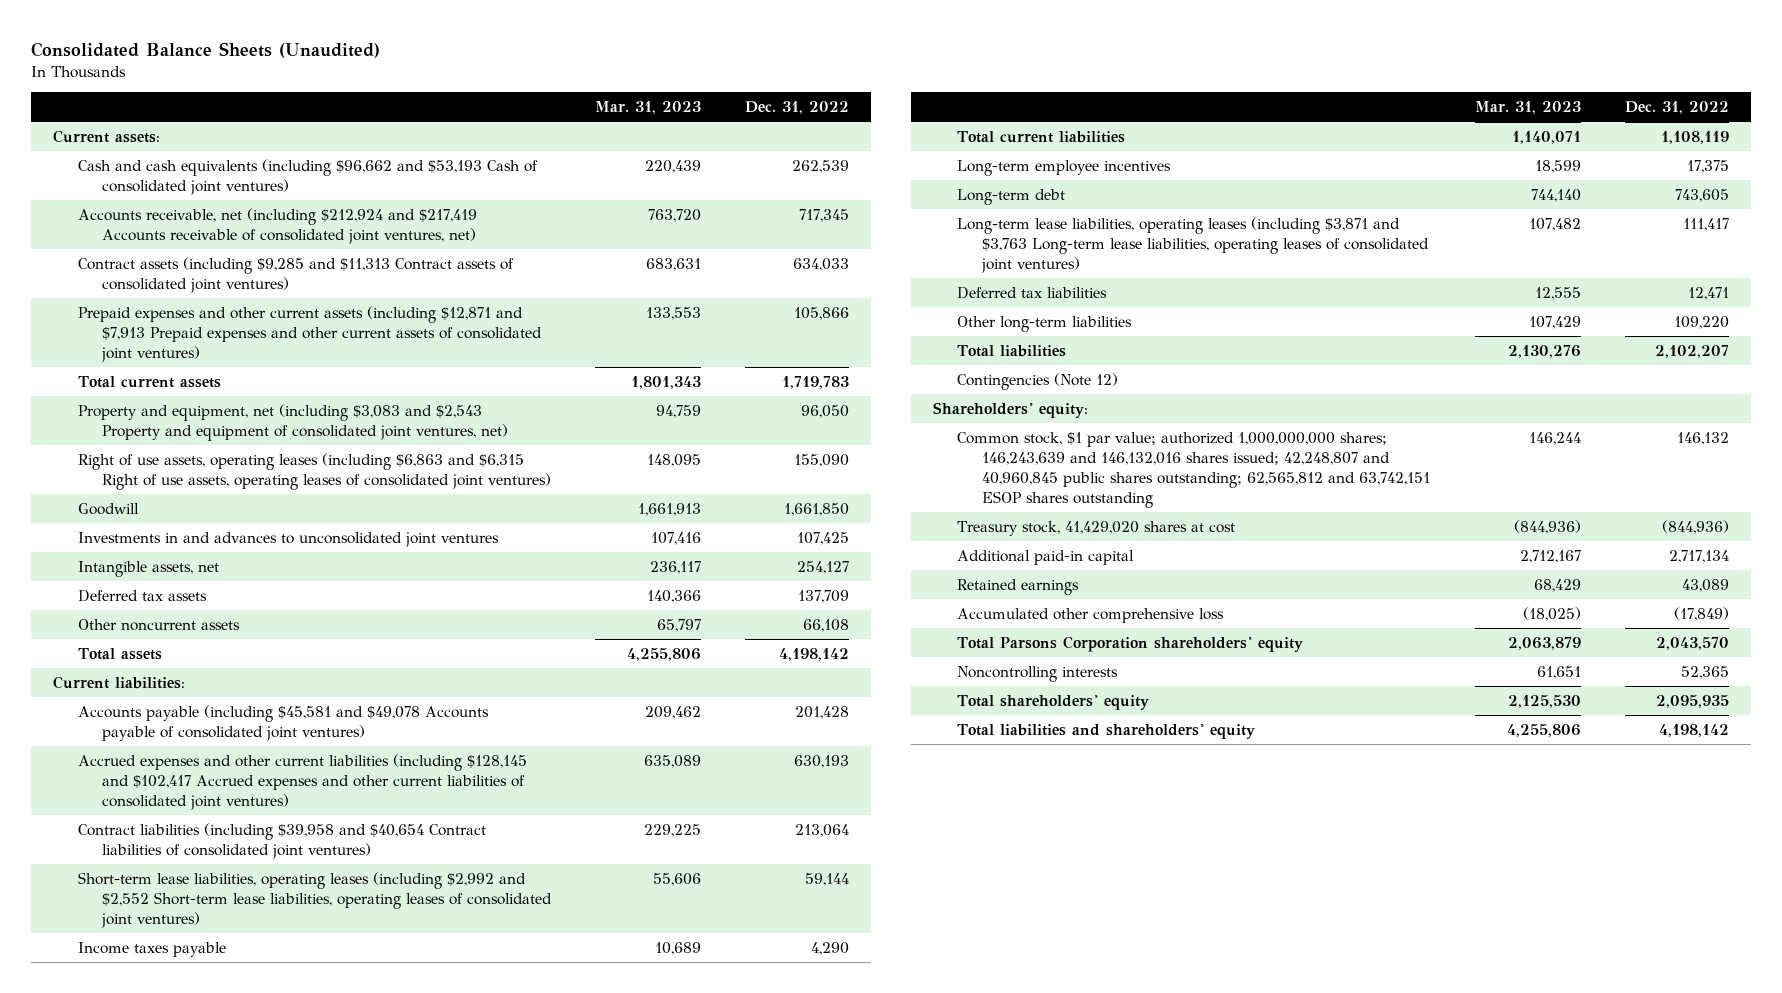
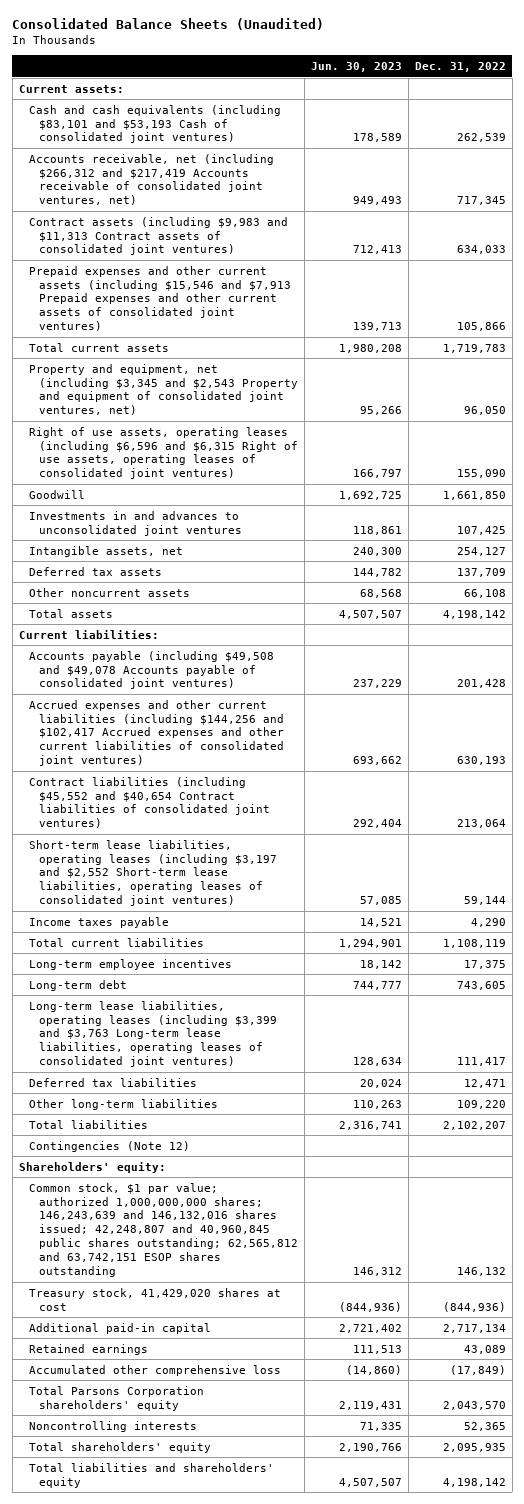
[595,101,702,115] Mar. 31, 2023 -> none
none -> [310,62,402,73] Jun. 30, 2023
[77,158,538,195] Cash and cash equivalents (including $96,662 and $53,193 Cash of consolidated joint ventures) -> [28,104,281,144] Cash and cash equivalents (including $83,101 and $53,193 Cash of consolidated joint ventures)
[77,207,477,244] Accounts receivable, net (including $212,924 and $217,419 Accounts receivable of consolidated joint ventures, net) -> [28,153,274,206] Accounts receivable, net (including $266,312 and $217,419 Accounts receivable of consolidated joint ventures, net)
[77,256,514,293] Contract assets (including $9,285 and $11,313 Contract assets of consolidated joint ventures) -> [28,216,288,256] Contract assets (including $9,983 and $11,313 Contract assets of consolidated joint ventures)
[77,305,543,362] Prepaid expenses and other current assets (including $12,871 and $7,913 Prepaid expenses and other current assets of consolidated joint ventures) -> [28,265,291,332] Prepaid expenses and other current assets (including $15,546 and $7,913 Prepaid expenses and other current assets of consolidated joint ventures)
[77,403,509,441] Property and equipment, net (including $3,083 and $2,543 Property and equipment of consolidated joint ventures, net) -> [28,363,298,416] Property and equipment, net (including $3,345 and $2,543 Property and equipment of consolidated joint ventures, net)
[77,452,552,490] Right of use assets, operating leases (including $6,863 and $6,315 Right of use assets, operating leases of consolidated joint ventures) -> [28,426,298,480] Right of use assets, operating leases (including $6,596 and $6,315 Right of use assets, operating leases of consolidated joint ventures)
[77,704,489,741] Accounts payable (including $45,581 and $49,078 Accounts payable of consolidated joint ventures) -> [28,650,274,690] Accounts payable (including $49,508 and $49,078 Accounts payable of consolidated joint ventures)
[77,753,527,810] Accrued expenses and other current liabilities (including $128,145 and $102,417 Accrued expenses and other current liabilities of consolidated joint ventures) -> [28,699,284,767] Accrued expenses and other current liabilities (including $144,256 and $102,417 Accrued expenses and other current liabilities of consolidated joint ventures)
[77,822,486,859] Contract liabilities (including $39,958 and $40,654 Contract liabilities of consolidated joint ventures) -> [28,776,270,829] Contract liabilities (including $45,552 and $40,654 Contract liabilities of consolidated joint ventures)
[77,871,553,928] Short-term lease liabilities, operating leases (including $2,992 and $2,552 Short-term lease liabilities, operating leases of consolidated joint ventures) -> [28,839,277,907] Short-term lease liabilities, operating leases (including $3,197 and $2,552 Short-term lease liabilities, operating leases of consolidated joint ventures)
[957,216,1429,273] Long-term lease liabilities, operating leases (including $3,871 and $3,763 Long-term lease liabilities, operating leases of consolidated joint ventures) -> [28,1000,277,1068] Long-term lease liabilities, operating leases (including $3,399 and $3,763 Long-term lease liabilities, operating leases of consolidated joint ventures)

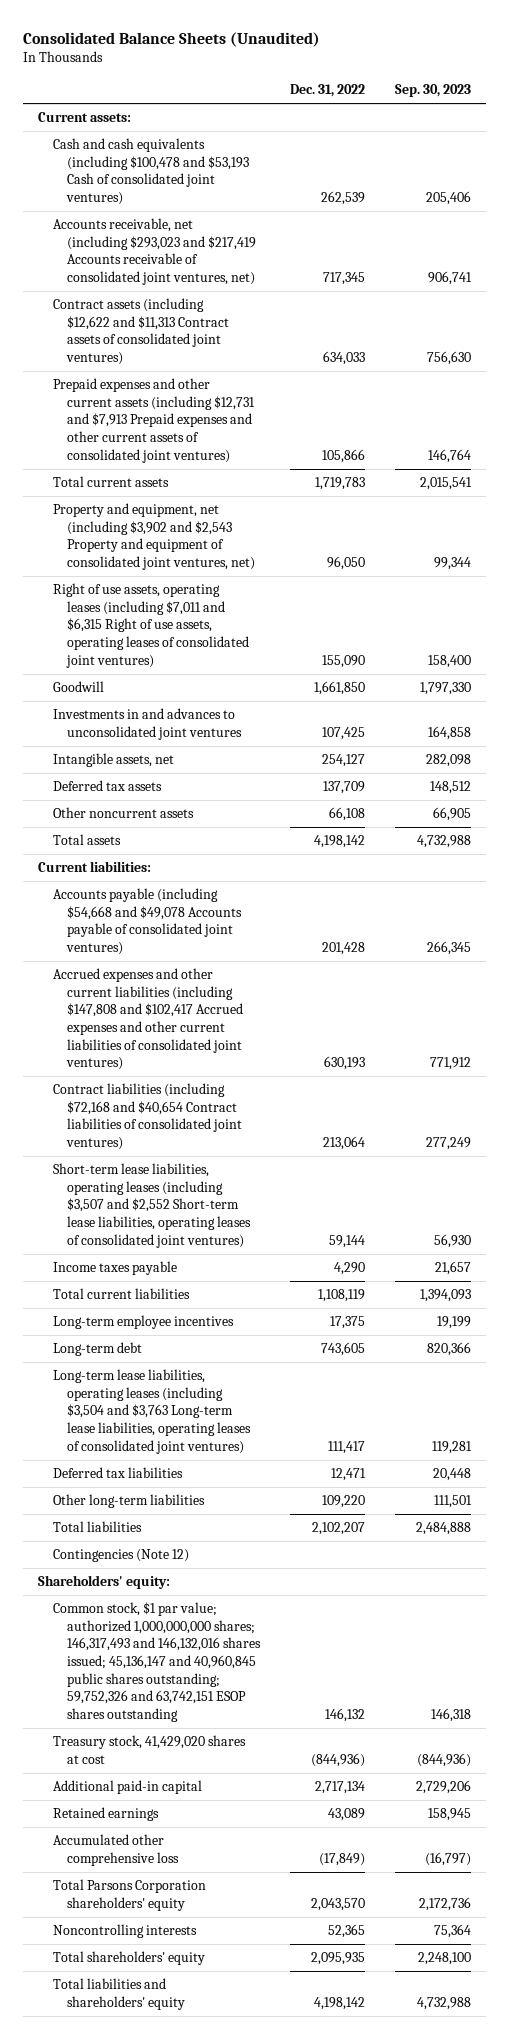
[310,62,402,73] Jun. 30, 2023 -> none
none -> [394,84,471,98] Sep. 30, 2023
[28,104,281,144] Cash and cash equivalents (including $83,101 and $53,193 Cash of consolidated joint ventures) -> [52,138,250,205] Cash and cash equivalents (including $100,478 and $53,193 Cash of consolidated joint ventures)
[28,153,274,206] Accounts receivable, net (including $266,312 and $217,419 Accounts receivable of consolidated joint ventures, net) -> [52,218,257,285] Accounts receivable, net (including $293,023 and $217,419 Accounts receivable of consolidated joint ventures, net)
[28,216,288,256] Contract assets (including $9,983 and $11,313 Contract assets of consolidated joint ventures) -> [52,298,230,365] Contract assets (including $12,622 and $11,313 Contract assets of consolidated joint ventures)
[28,265,291,332] Prepaid expenses and other current assets (including $15,546 and $7,913 Prepaid expenses and other current assets of consolidated joint ventures) -> [52,378,256,463] Prepaid expenses and other current assets (including $12,731 and $7,913 Prepaid expenses and other current assets of consolidated joint ventures)
[28,363,298,416] Property and equipment, net (including $3,345 and $2,543 Property and equipment of consolidated joint ventures, net) -> [52,503,256,570] Property and equipment, net (including $3,902 and $2,543 Property and equipment of consolidated joint ventures, net)
[28,426,298,480] Right of use assets, operating leases (including $6,596 and $6,315 Right of use assets, operating leases of consolidated joint ventures) -> [52,583,250,668] Right of use assets, operating leases (including $7,011 and $6,315 Right of use assets, operating leases of consolidated joint ventures)
[28,650,274,690] Accounts payable (including $49,508 and $49,078 Accounts payable of consolidated joint ventures) -> [52,888,243,955] Accounts payable (including $54,668 and $49,078 Accounts payable of consolidated joint ventures)
[28,699,284,767] Accrued expenses and other current liabilities (including $144,256 and $102,417 Accrued expenses and other current liabilities of consolidated joint ventures) -> [52,968,244,1071] Accrued expenses and other current liabilities (including $147,808 and $102,417 Accrued expenses and other current liabilities of consolidated joint ventures)
[28,776,270,829] Contract liabilities (including $45,552 and $40,654 Contract liabilities of consolidated joint ventures) -> [52,1083,243,1150] Contract liabilities (including $72,168 and $40,654 Contract liabilities of consolidated joint ventures)
[28,839,277,907] Short-term lease liabilities, operating leases (including $3,197 and $2,552 Short-term lease liabilities, operating leases of consolidated joint ventures) -> [52,1163,252,1248] Short-term lease liabilities, operating leases (including $3,507 and $2,552 Short-term lease liabilities, operating leases of consolidated joint ventures)
[28,1000,277,1068] Long-term lease liabilities, operating leases (including $3,399 and $3,763 Long-term lease liabilities, operating leases of consolidated joint ventures) -> [52,1369,252,1454] Long-term lease liabilities, operating leases (including $3,504 and $3,763 Long-term lease liabilities, operating leases of consolidated joint ventures)
[28,1182,298,1277] Common stock, $1 par value; authorized 1,000,000,000 shares; 146,243,639 and 146,132,016 shares issued; 42,248,807 and 40,960,845 public shares outstanding; 62,565,812 and 63,742,151 ESOP shares outstanding -> [52,1602,262,1722] Common stock, $1 par value; authorized 1,000,000,000 shares; 146,317,493 and 146,132,016 shares issued; 45,136,147 and 40,960,845 public shares outstanding; 59,752,326 and 63,742,151 ESOP shares outstanding

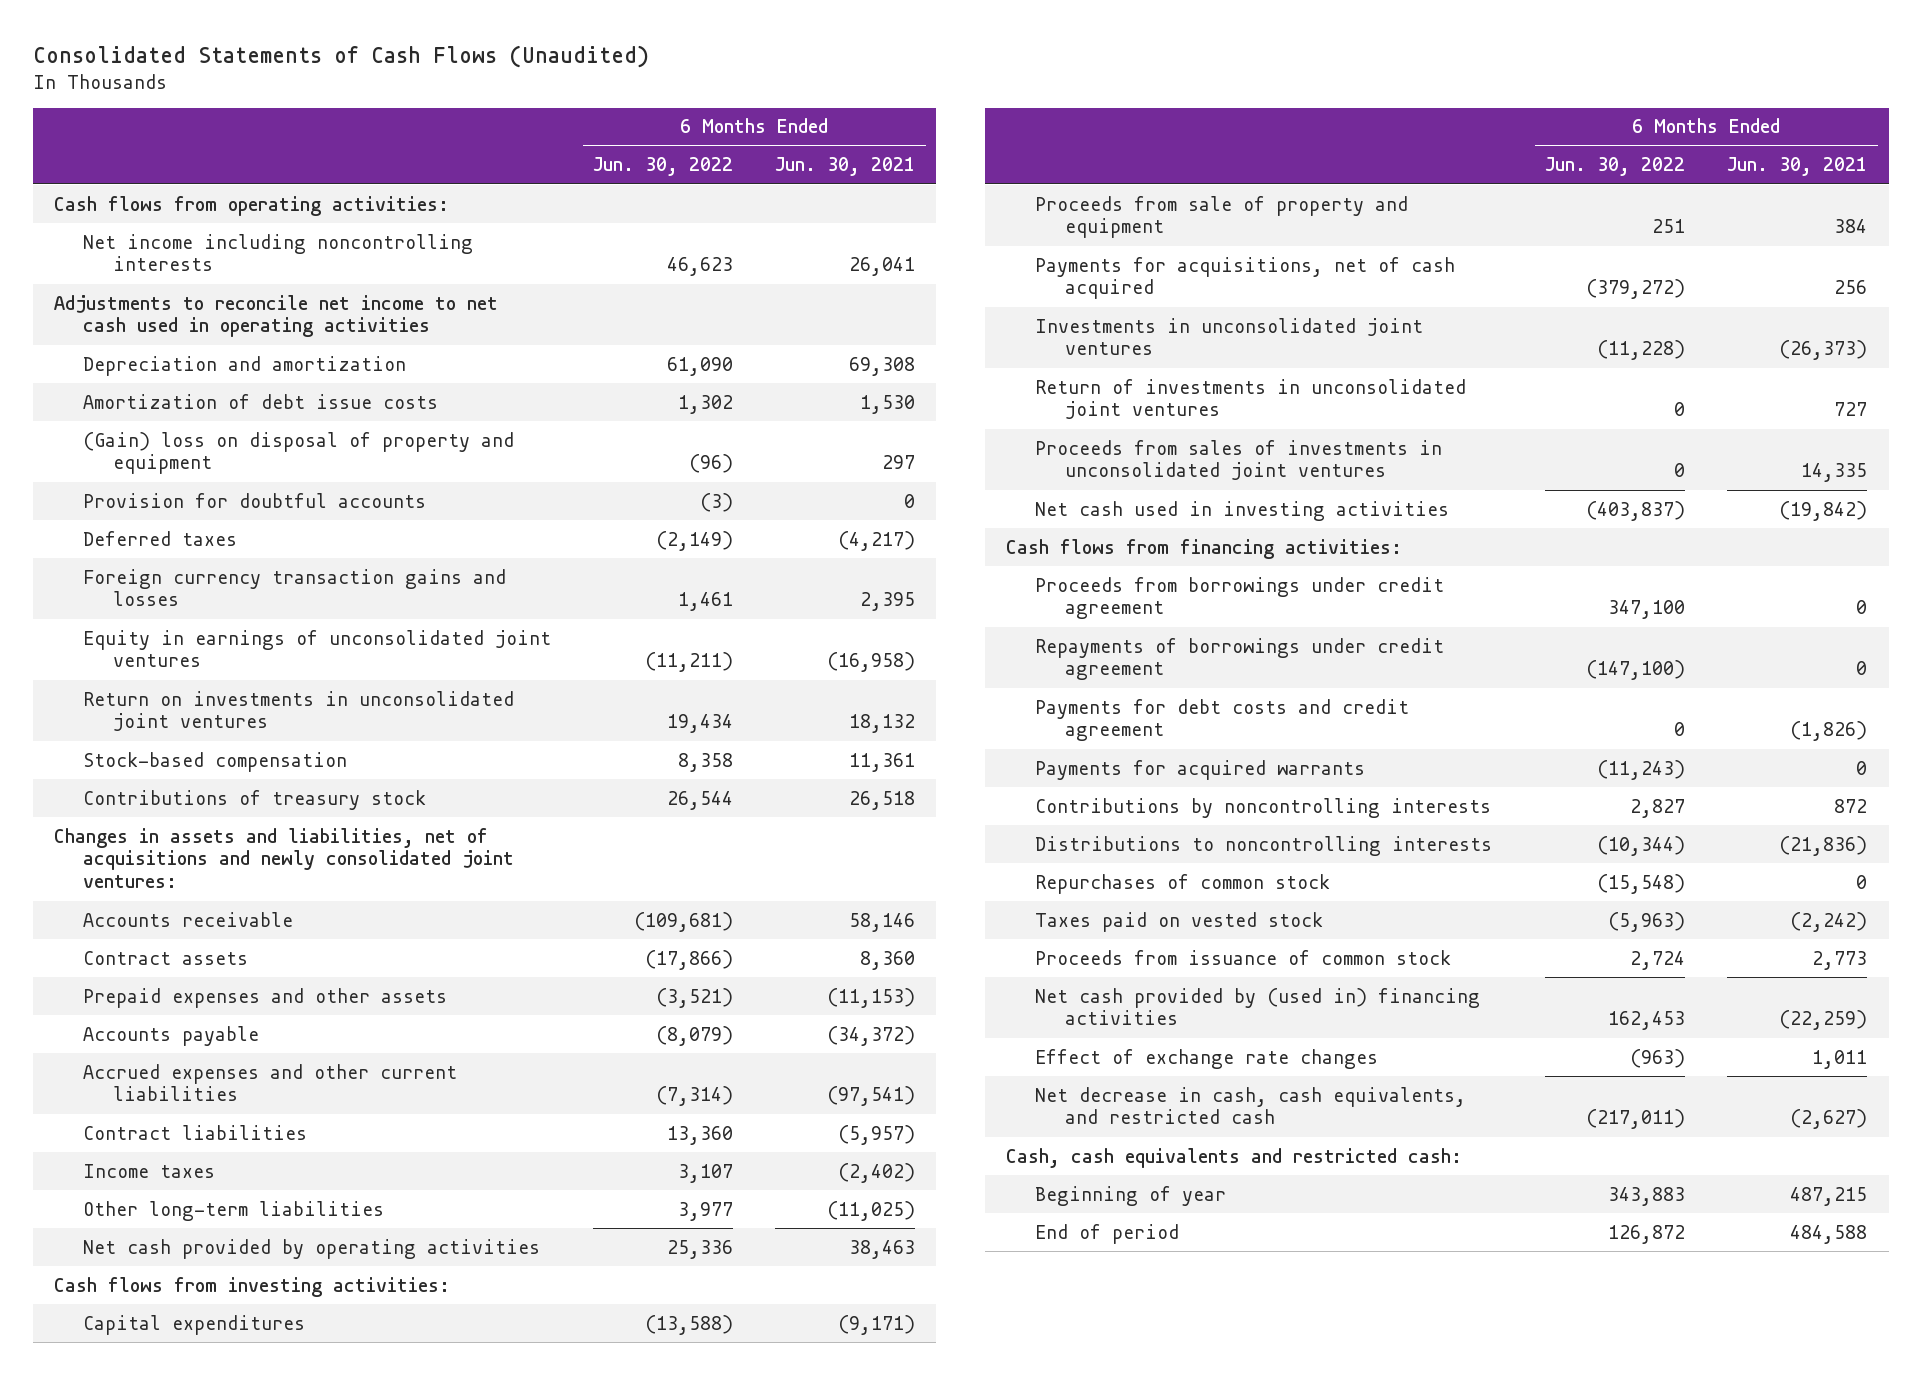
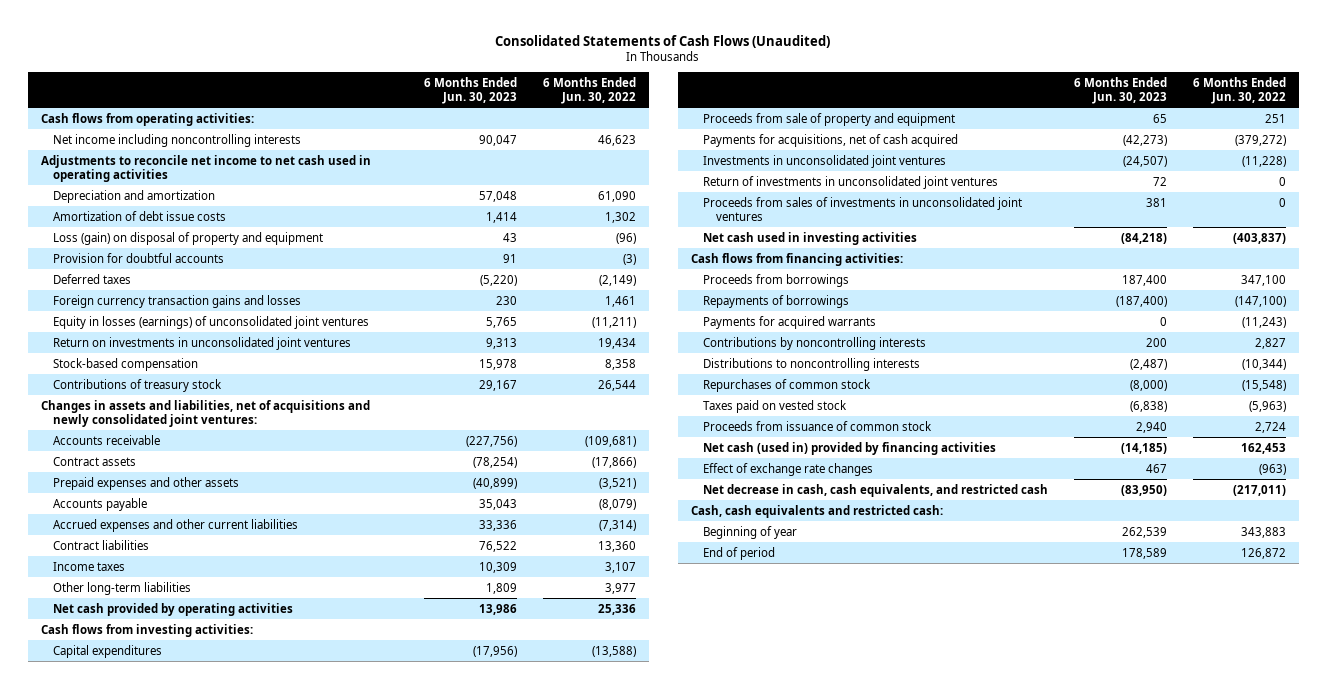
[775,157,916,177] Jun. 30, 2021 -> none
none -> [424,77,518,104] 6 Months Ended Jun. 30, 2023
[83,431,515,475] (Gain) loss on disposal of property and equipment -> [53,231,324,245] Loss (gain) on disposal of property and equipment
[83,629,552,668] Equity in earnings of unconsolidated joint ventures -> [53,315,370,329] Equity in losses (earnings) of unconsolidated joint ventures
[1035,698,1410,742] Payments for debt costs and credit agreement -> none
[1035,576,1445,620] Proceeds from borrowings under credit agreement -> [703,273,850,287] Proceeds from borrowings
[1035,637,1445,681] Repayments of borrowings under credit agreement -> [703,294,850,308] Repayments of borrowings
[1035,987,1481,1026] Net cash provided by (used in) financing activities -> [703,441,997,455] Net cash (used in) provided by financing activities

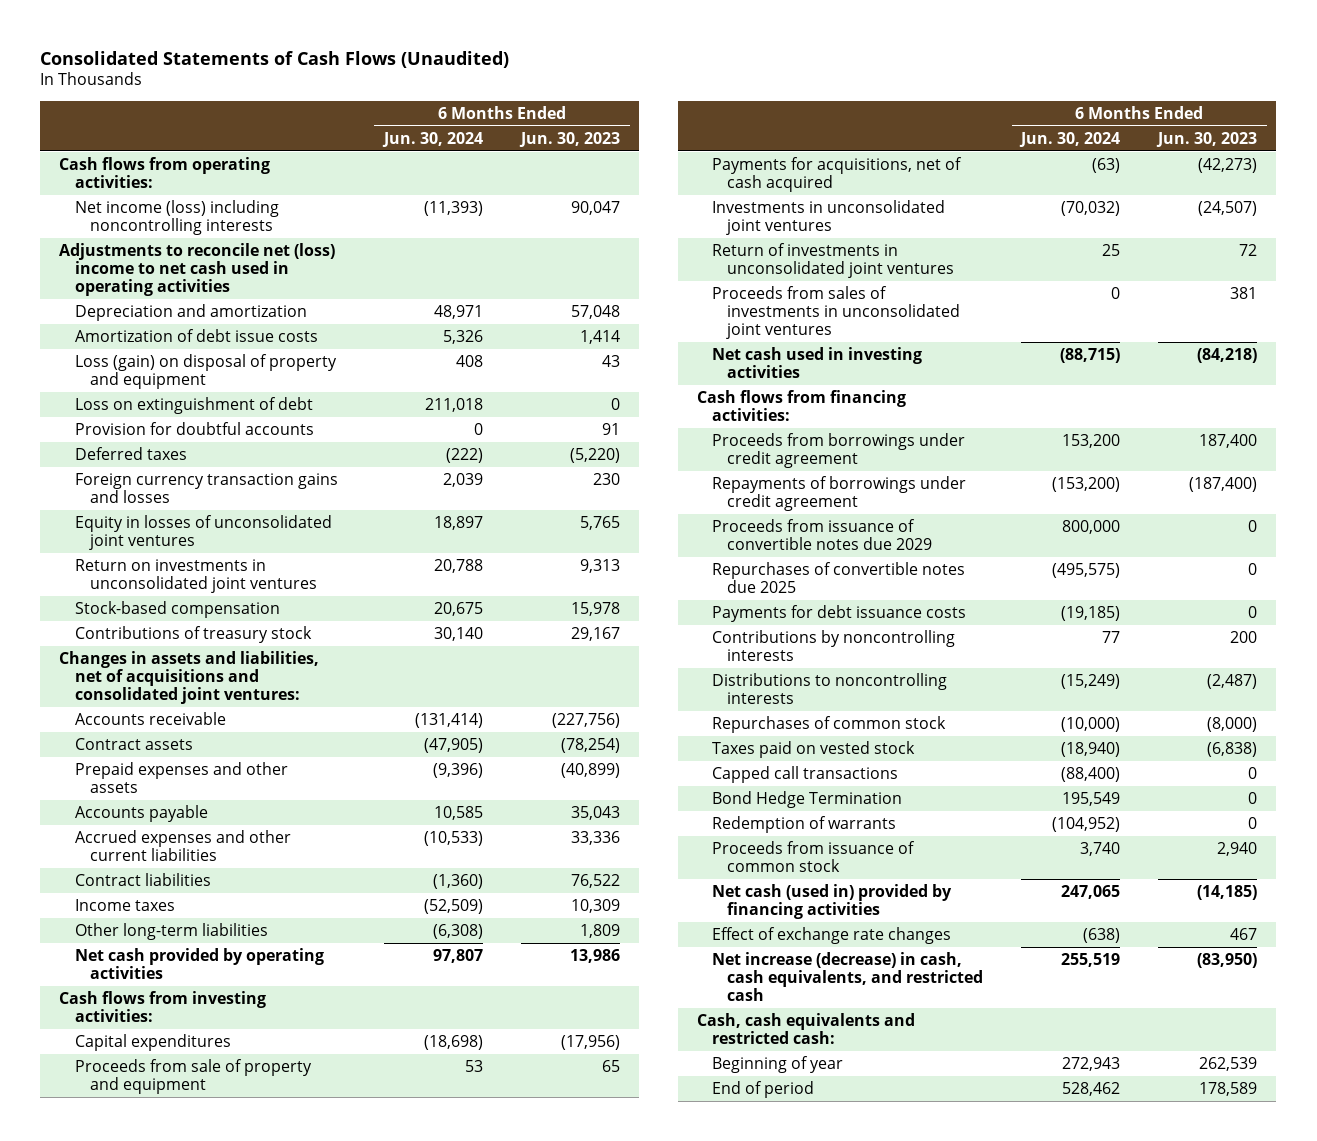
[543,77,637,104] 6 Months Ended Jun. 30, 2022 -> none
none -> [382,131,484,147] Jun. 30, 2024
[53,133,302,147] Net income including noncontrolling interests -> [74,199,279,236] Net income (loss) including noncontrolling interests
[40,154,371,182] Adjustments to reconcile net income to net cash used in operating activities -> [59,242,336,297] Adjustments to reconcile net (loss) income to net cash used in operating activities
none -> [74,396,313,414] Loss on extinguishment of debt
[53,315,370,329] Equity in losses (earnings) of unconsolidated joint ventures -> [74,514,332,551] Equity in losses of unconsolidated joint ventures
[40,399,370,427] Changes in assets and liabilities, net of acquisitions and newly consolidated joint ventures: -> [59,650,320,705] Changes in assets and liabilities, net of acquisitions and consolidated joint ventures:
[703,315,877,329] Payments for acquired warrants -> none
[703,273,850,287] Proceeds from borrowings -> [712,432,966,469] Proceeds from borrowings under credit agreement
[703,294,850,308] Repayments of borrowings -> [712,475,967,512] Repayments of borrowings under credit agreement
none -> [712,518,933,551] Proceeds from issuance of convertible notes due 2029
none -> [712,561,966,594] Repurchases of convertible notes due 2025
none -> [712,604,967,622] Payments for debt issuance costs
none -> [712,765,899,783] Capped call transactions
none -> [712,790,903,808] Bond Hedge Termination
none -> [712,815,897,833] Redemption of warrants
[703,483,1049,497] Net decrease in cash, cash equivalents, and restricted cash -> [712,951,984,1002] Net increase (decrease) in cash, cash equivalents, and restricted cash

